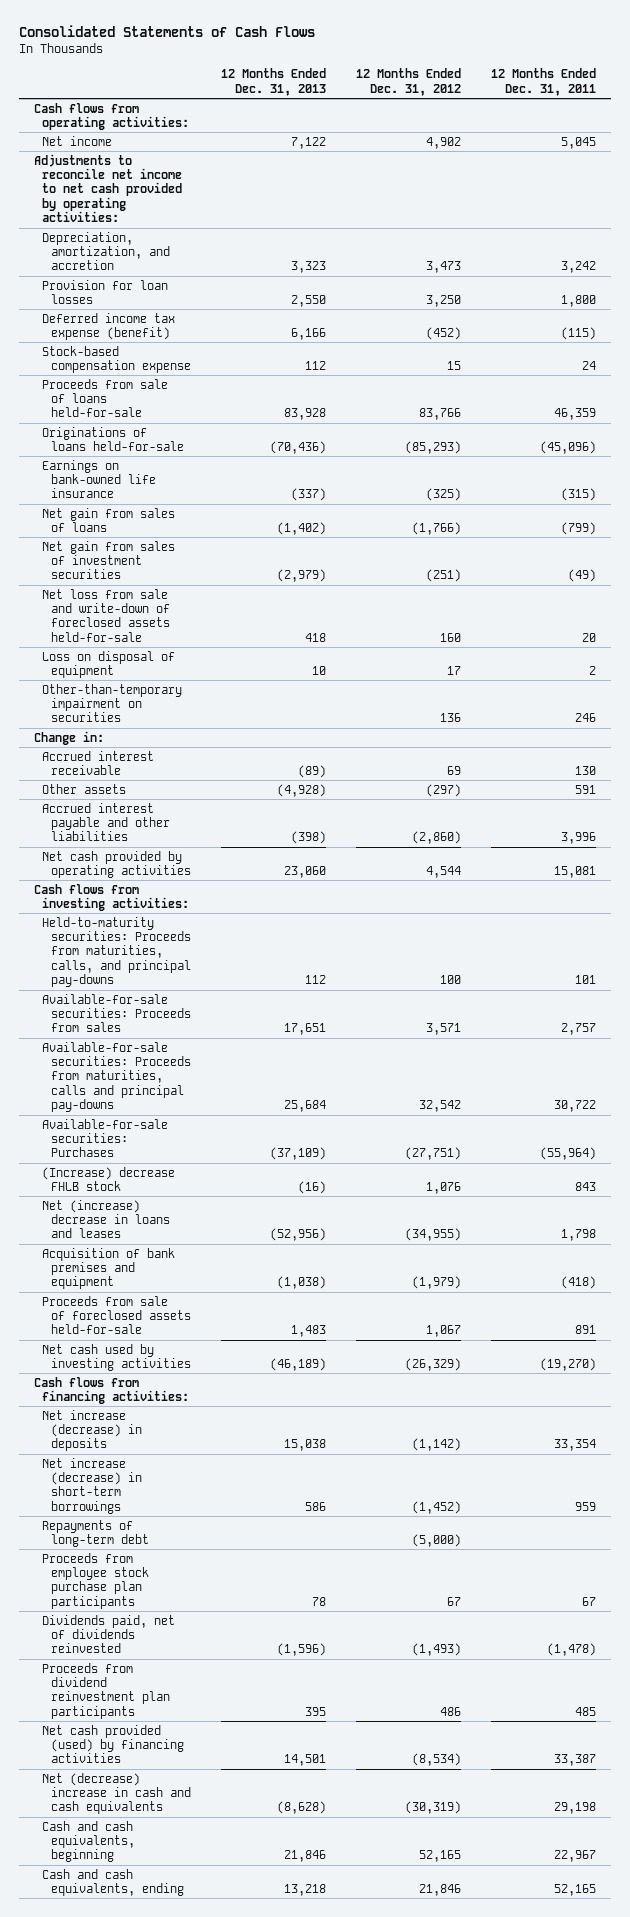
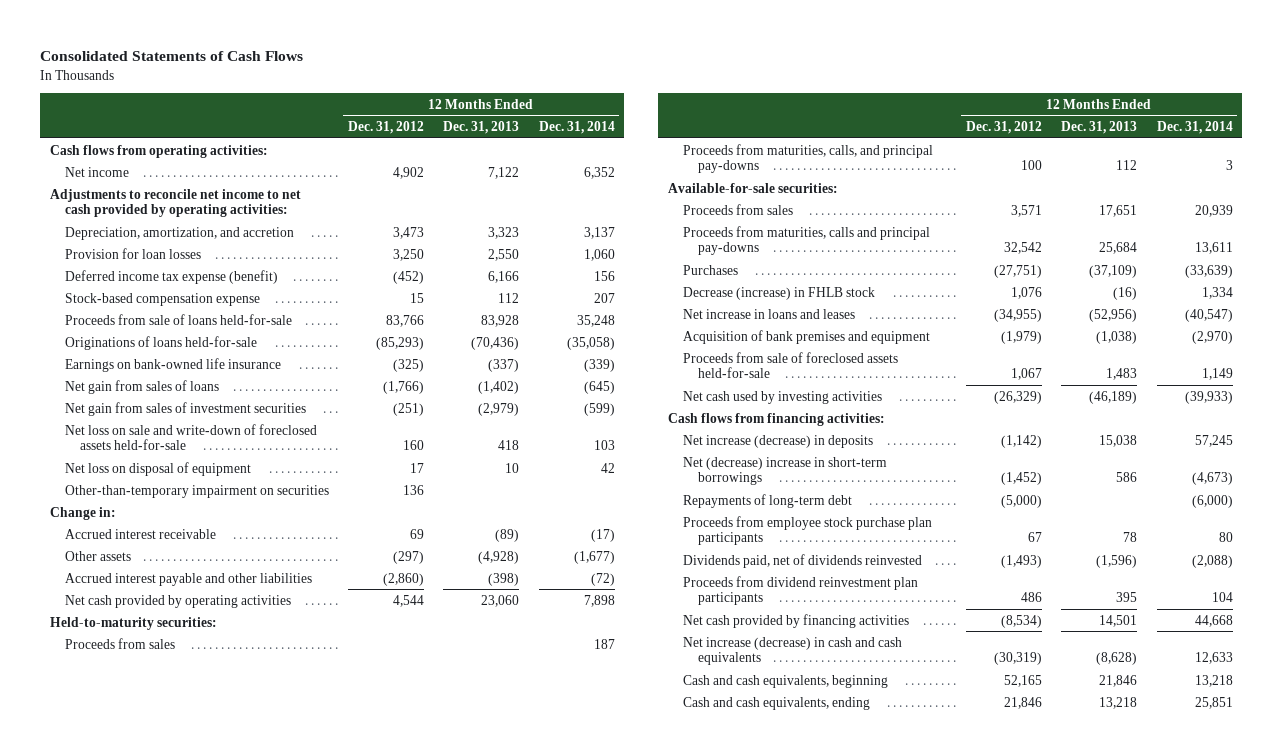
[490,68,596,96] 12 Months Ended Dec. 31, 2011 -> none
none -> [538,120,615,134] Dec. 31, 2014
[42,588,170,642] Net loss from sale and write-down of foreclosed assets held-for-sale -> [64,423,317,451] Net loss on sale and write-down of foreclosed assets held-for-sale
[42,650,176,679] Loss on disposal of equipment -> [64,461,251,476] Net loss on disposal of equipment
[33,883,190,912] Cash flows from investing activities: -> none
none -> [49,616,217,630] Held-to-maturity securities:
none -> [64,637,175,649] Proceeds from sales
[42,916,191,988] Held-to-maturity securities: Proceeds from maturities, calls, and principal pay-downs -> [682,143,933,174] Proceeds from maturities, calls, and principal pay-downs
none -> [667,182,838,193] Available-for-sale securities:
[42,993,191,1033] Available-for-sale securities: Proceeds from sales -> [682,203,793,215] Proceeds from sales
[42,1041,191,1113] Available-for-sale securities: Proceeds from maturities, calls and principal pay-downs -> [682,225,930,256] Proceeds from maturities, calls and principal pay-downs
[42,1118,169,1158] Available-for-sale securities: Purchases -> [682,264,738,275] Purchases
[42,1166,176,1192] (Increase) decrease FHLB stock -> [682,286,875,300] Decrease (increase) in FHLB stock
[42,1199,170,1239] Net (increase) decrease in loans and leases -> [682,308,855,319] Net increase in loans and leases
[42,1457,142,1514] Net increase (decrease) in short-term borrowings -> [682,456,887,486] Net (decrease) increase in short-term borrowings
[42,1724,184,1764] Net cash provided (used) by financing activities -> [682,613,909,628] Net cash provided by financing activities
[42,1772,191,1815] Net (decrease) increase in cash and cash equivalents -> [682,636,902,666] Net increase (decrease) in cash and cash equivalents

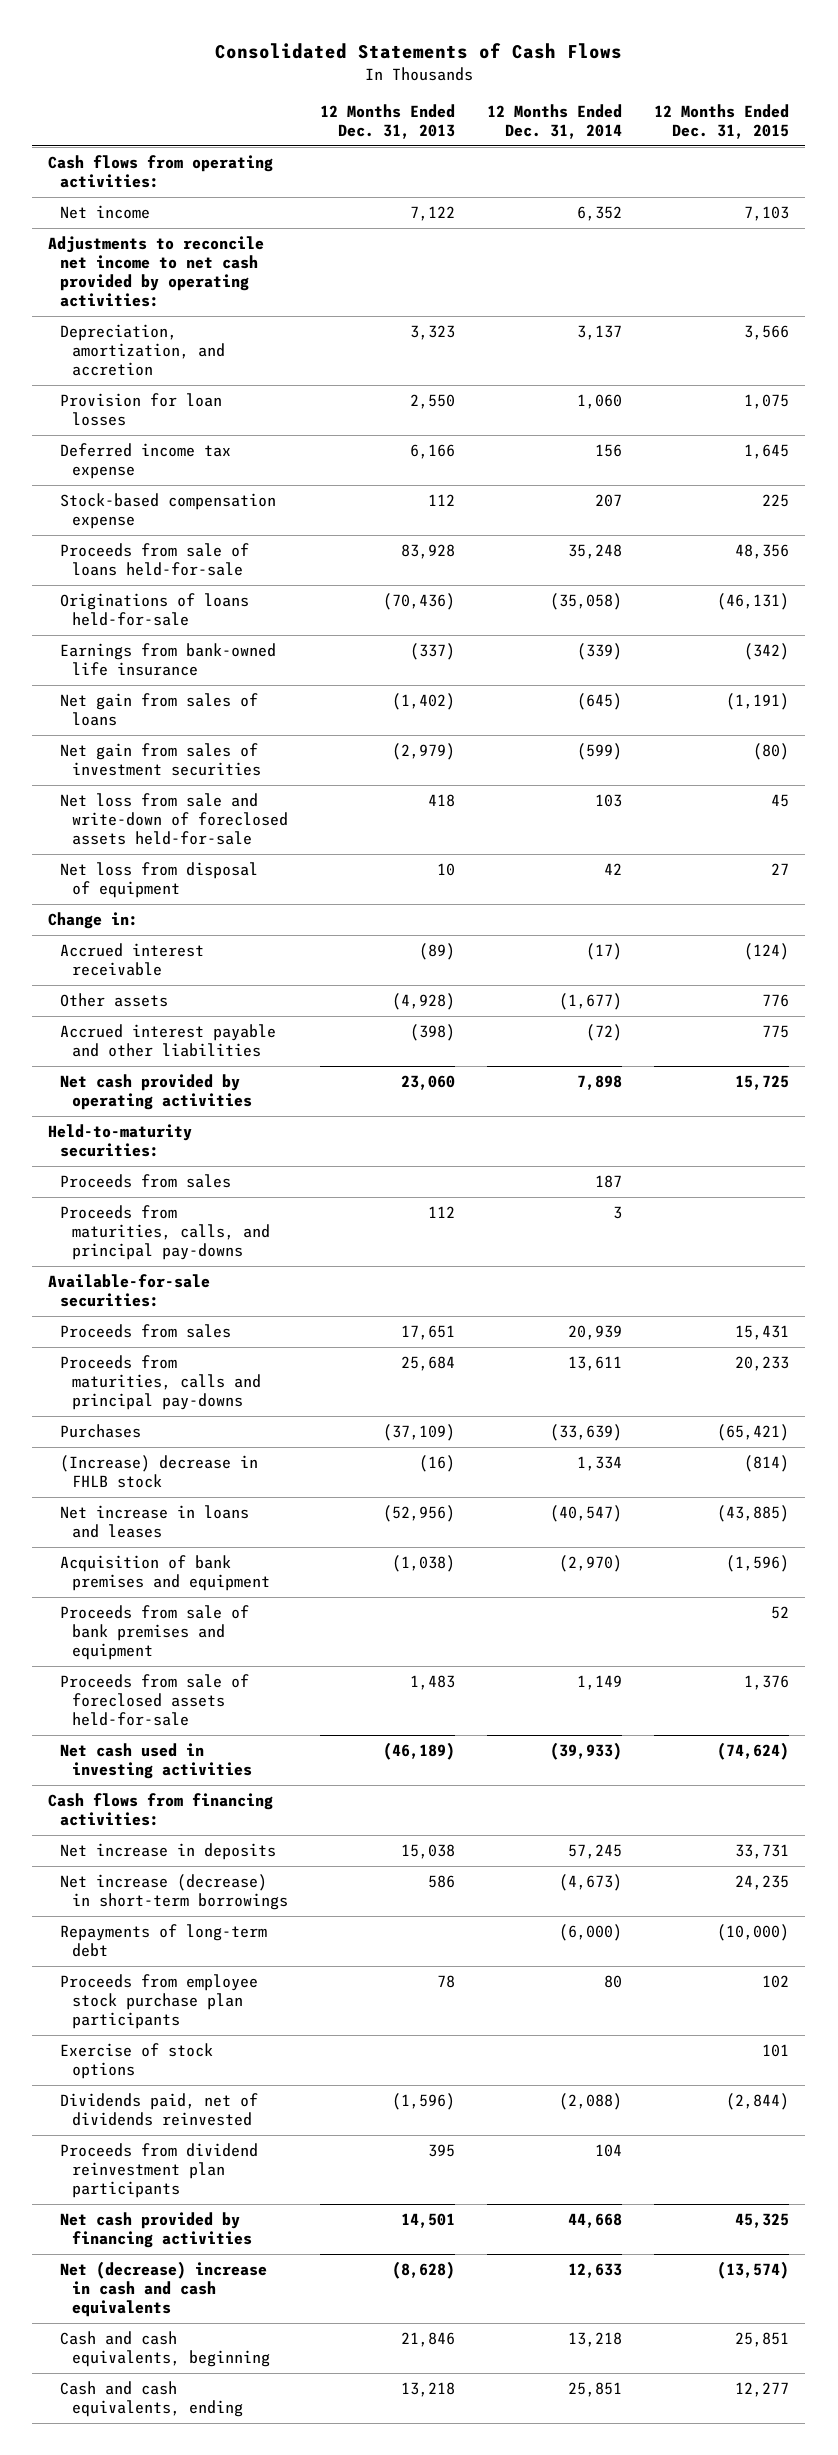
[348,120,425,134] Dec. 31, 2012 -> none
none -> [654,103,790,140] 12 Months Ended Dec. 31, 2015
[64,269,278,284] Deferred income tax expense (benefit) -> [60,443,232,480] Deferred income tax expense
[64,357,281,372] Earnings on bank-owned life insurance -> [60,643,277,677] Earnings from bank-owned life insurance
[64,484,329,498] Other-than-temporary impairment on securities -> none
[64,423,317,451] Net loss on sale and write-down of foreclosed assets held-for-sale -> [60,793,288,846] Net loss from sale and write-down of foreclosed assets held-for-sale
[64,461,251,476] Net loss on disposal of equipment -> [60,862,259,899] Net loss from disposal of equipment
[682,286,875,300] Decrease (increase) in FHLB stock -> [60,1455,259,1489] (Increase) decrease in FHLB stock
none -> [60,1605,250,1661] Proceeds from sale of bank premises and equipment
[682,390,882,404] Net cash used by investing activities -> [60,1743,252,1780] Net cash used in investing activities
[682,434,873,448] Net increase (decrease) in deposits -> [60,1843,277,1861] Net increase in deposits
[682,456,887,486] Net (decrease) increase in short-term borrowings -> [60,1874,288,1911] Net increase (decrease) in short-term borrowings
none -> [60,2043,214,2080] Exercise of stock options
[682,636,902,666] Net increase (decrease) in cash and cash equivalents -> [60,2261,268,2318] Net (decrease) increase in cash and cash equivalents

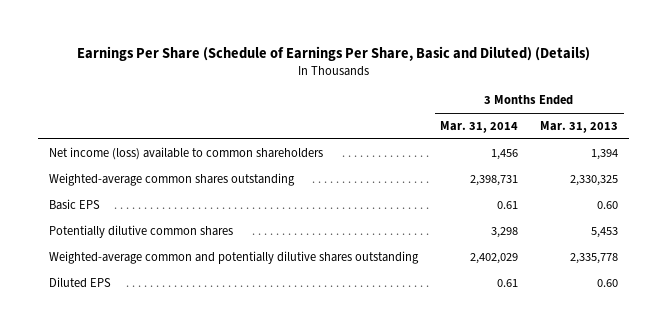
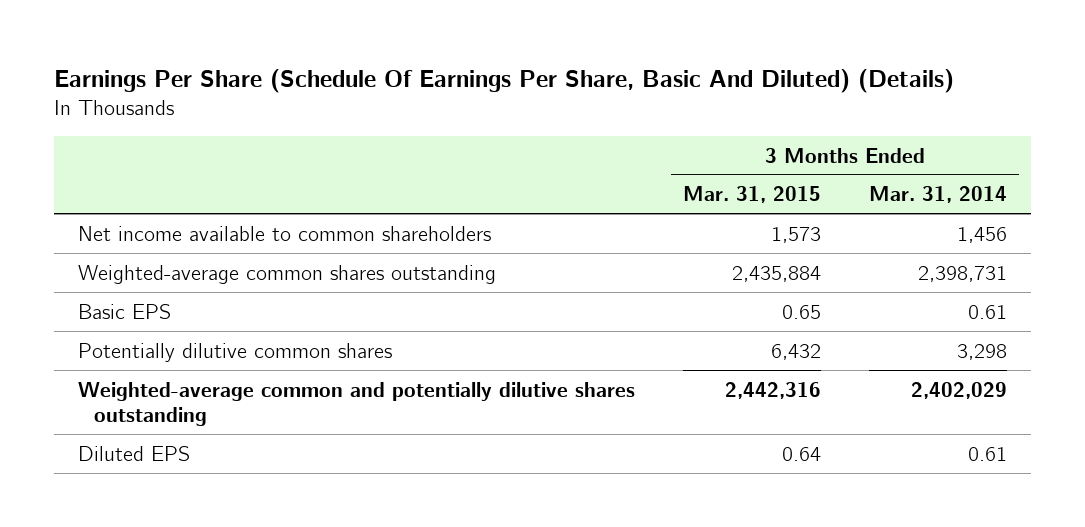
[76,45,590,61] Earnings Per Share (Schedule of Earnings Per Share, Basic and Diluted) (Details) -> [54,68,955,93] Earnings Per Share (Schedule Of Earnings Per Share, Basic And Diluted) (Details)
[540,121,619,134] Mar. 31, 2013 -> none
none -> [683,186,822,204] Mar. 31, 2015
[49,147,324,161] Net income (loss) available to common shareholders -> [78,225,492,241] Net income available to common shareholders

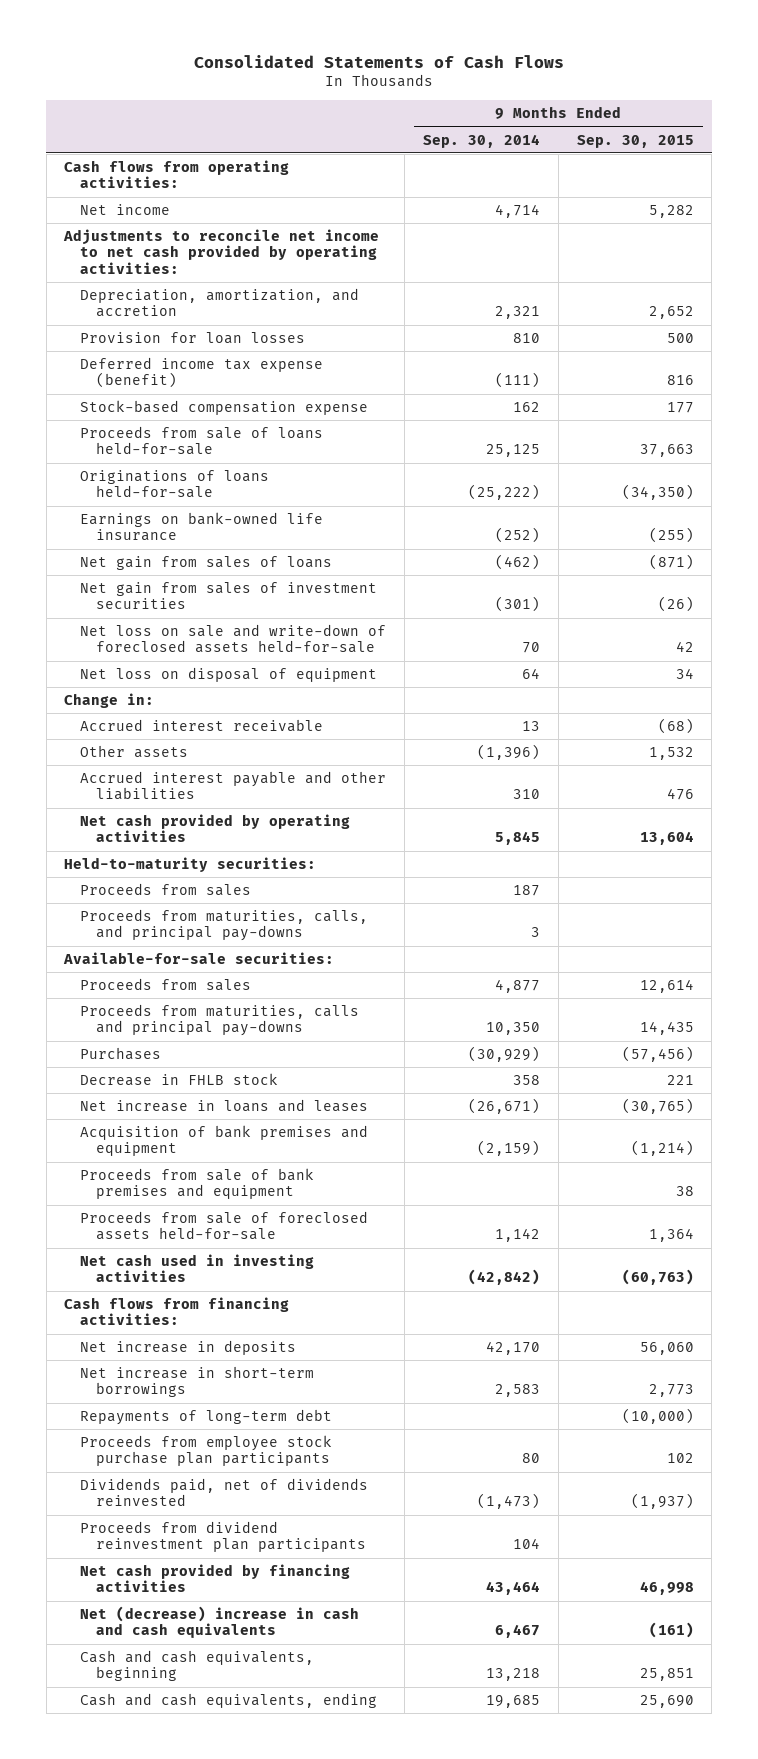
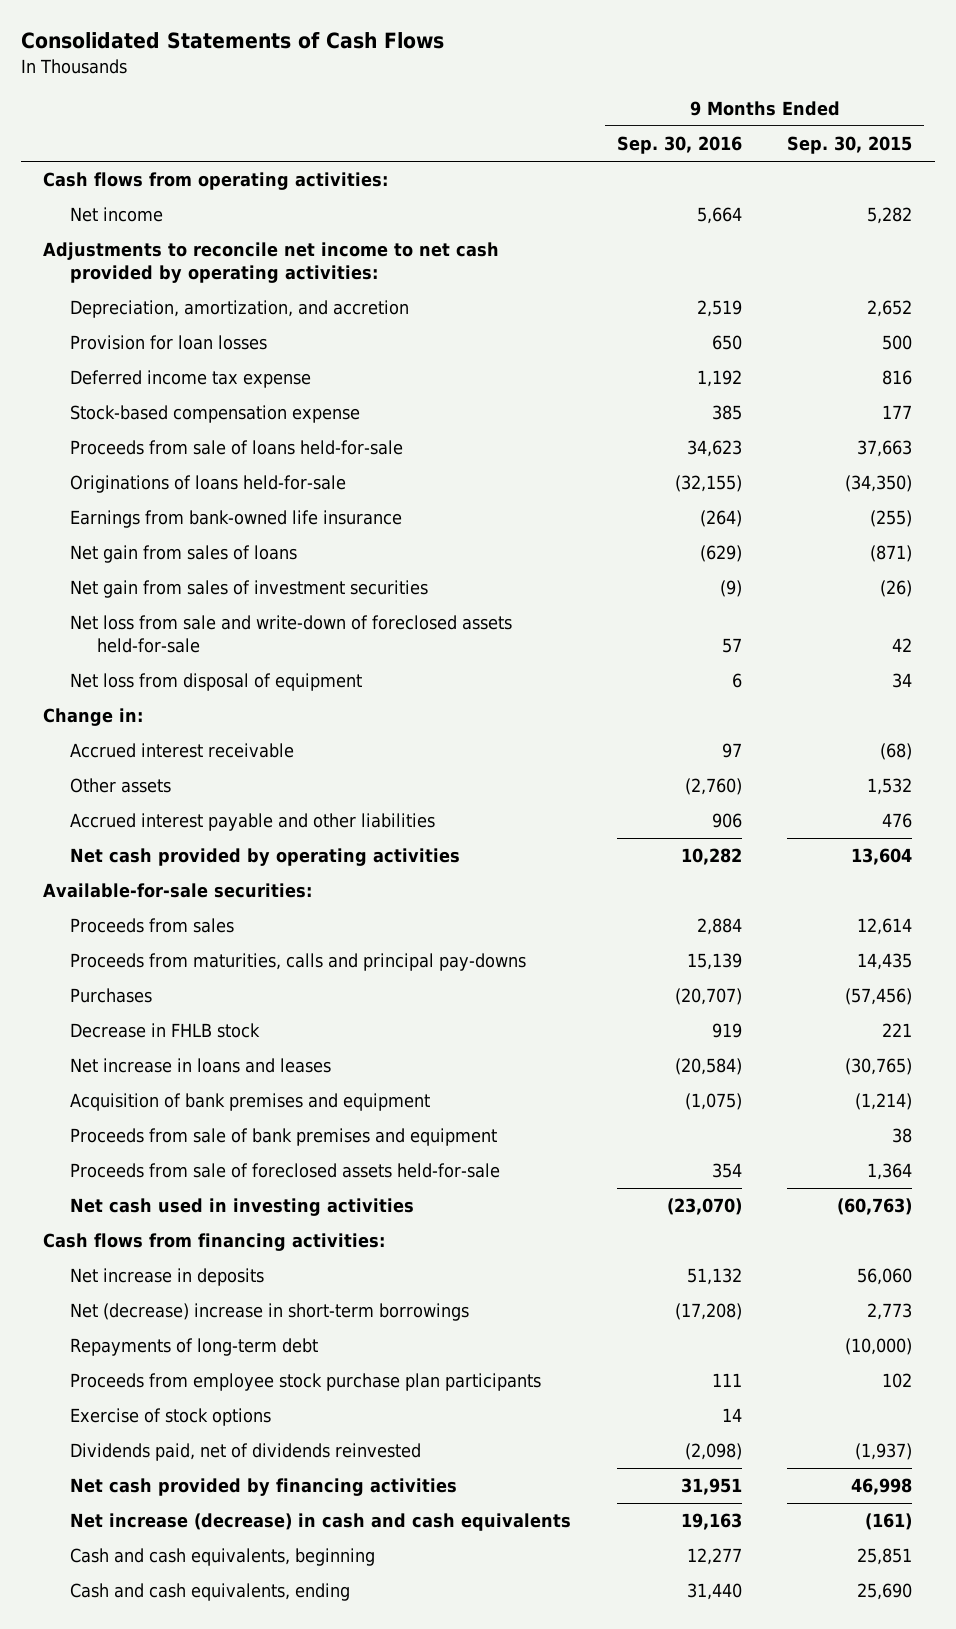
[422,133,540,148] Sep. 30, 2014 -> none
none -> [616,135,742,154] Sep. 30, 2016
[80,357,324,389] Deferred income tax expense (benefit) -> [70,370,312,389] Deferred income tax expense
[80,512,324,542] Earnings on bank-owned life insurance -> [70,510,403,529] Earnings from bank-owned life insurance
[80,624,387,654] Net loss on sale and write-down of foreclosed assets held-for-sale -> [70,615,513,654] Net loss from sale and write-down of foreclosed assets held-for-sale
[80,667,378,683] Net loss on disposal of equipment -> [70,673,363,692] Net loss from disposal of equipment
[64,857,317,873] Held-to-maturity securities: -> none
[80,883,252,897] Proceeds from sales -> none
[80,909,369,942] Proceeds from maturities, calls, and principal pay-downs -> none
[80,1366,315,1398] Net increase in short-term borrowings -> [70,1303,470,1322] Net (decrease) increase in short-term borrowings
none -> [70,1408,272,1427] Exercise of stock options
[80,1521,367,1553] Proceeds from dividend reinvestment plan participants -> none
[80,1606,360,1639] Net (decrease) increase in cash and cash equivalents -> [70,1513,572,1532] Net increase (decrease) in cash and cash equivalents

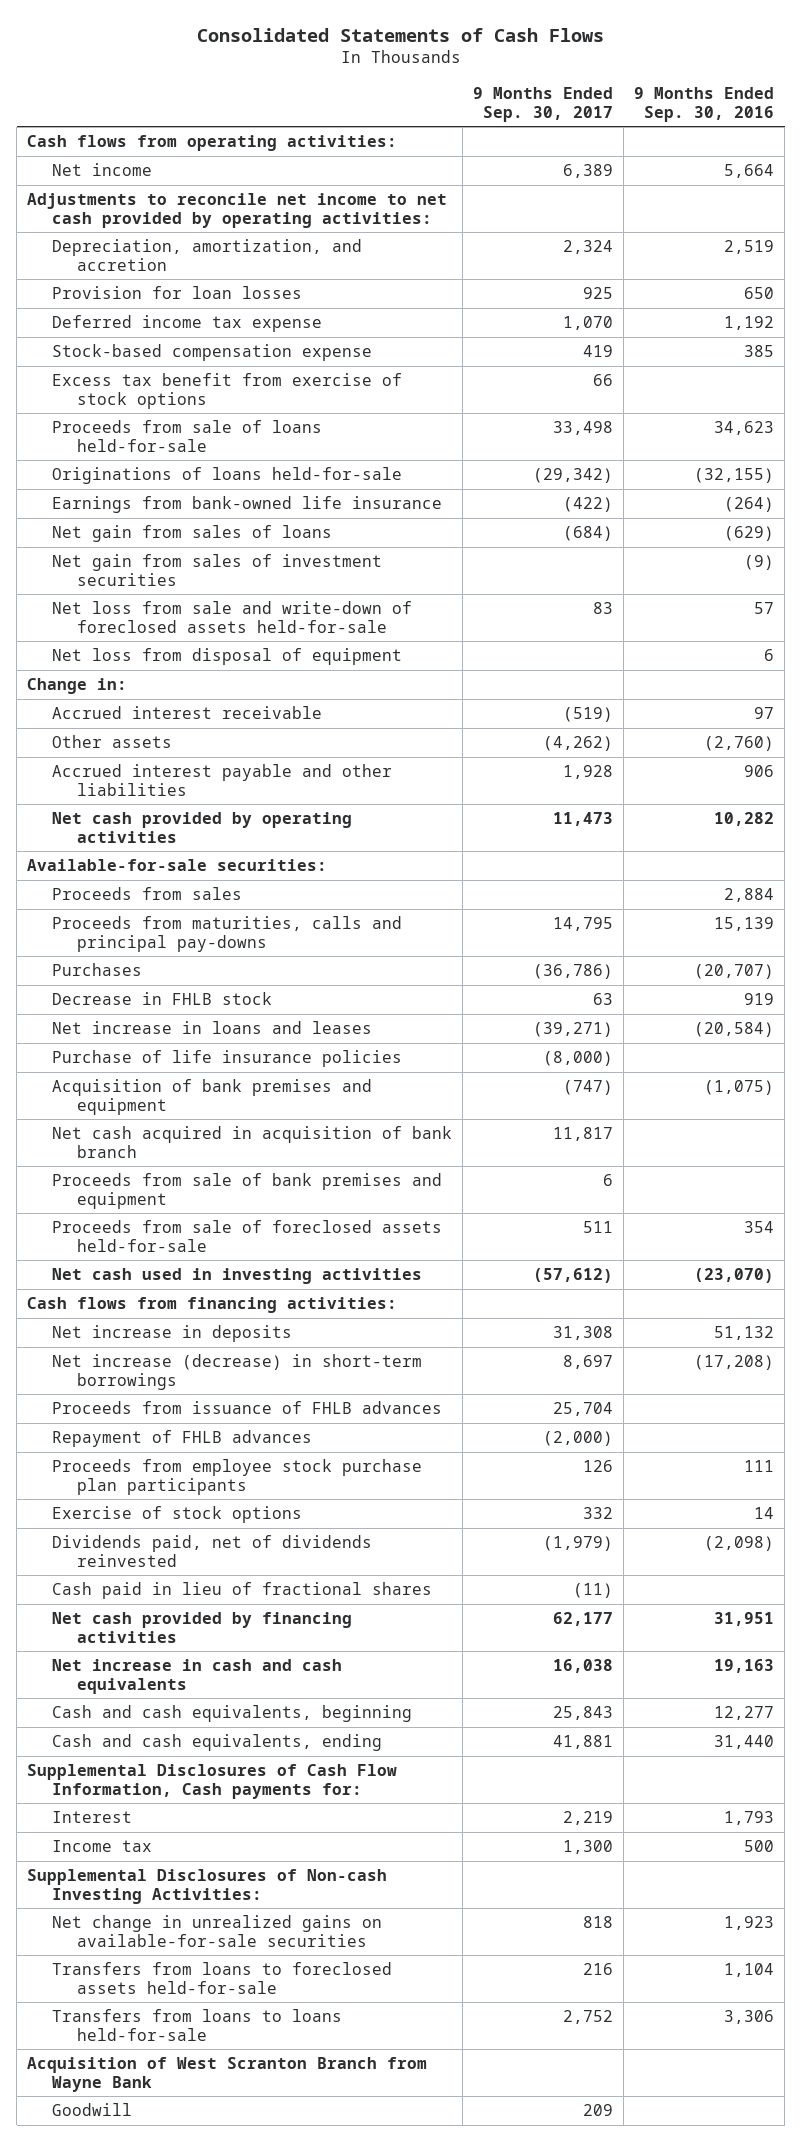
[787,135,913,154] Sep. 30, 2015 -> none
none -> [473,87,614,122] 9 Months Ended Sep. 30, 2017
none -> [52,373,403,409] Excess tax benefit from exercise of stock options
none -> [52,1050,403,1068] Purchase of life insurance policies
none -> [52,1126,453,1158] Net cash acquired in acquisition of bank branch
[70,1338,319,1357] Repayments of long-term debt -> none
[70,1303,470,1322] Net (decrease) increase in short-term borrowings -> [52,1354,423,1390] Net increase (decrease) in short-term borrowings
none -> [52,1401,443,1415] Proceeds from issuance of FHLB advances
none -> [52,1430,313,1448] Repayment of FHLB advances
none -> [52,1582,433,1600] Cash paid in lieu of fractional shares
[70,1513,572,1532] Net increase (decrease) in cash and cash equivalents -> [52,1659,343,1694] Net increase in cash and cash equivalents
none -> [27,1764,398,1799] Supplemental Disclosures of Cash Flow Information, Cash payments for:
none -> [52,1811,133,1824] Interest
none -> [52,1840,153,1853] Income tax
none -> [27,1869,388,1904] Supplemental Disclosures of Non-cash Investing Activities:
none -> [52,1915,383,1947] Net change in unrealized gains on available-for-sale securities
none -> [52,1962,393,1994] Transfers from loans to foreclosed assets held-for-sale
none -> [52,2009,343,2041] Transfers from loans to loans held-for-sale
none -> [27,2057,428,2092] Acquisition of West Scranton Branch from Wayne Bank
none -> [52,2103,133,2117] Goodwill

